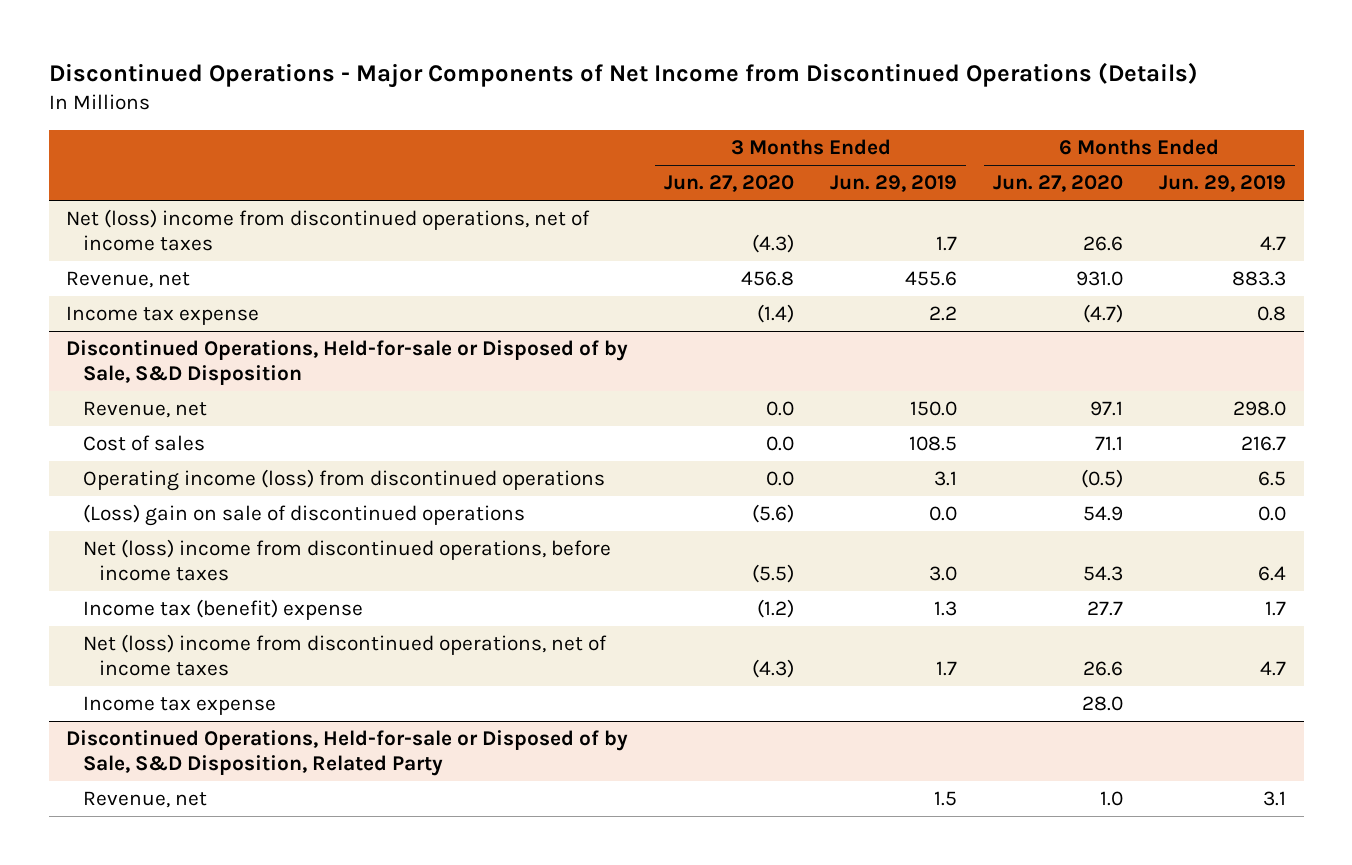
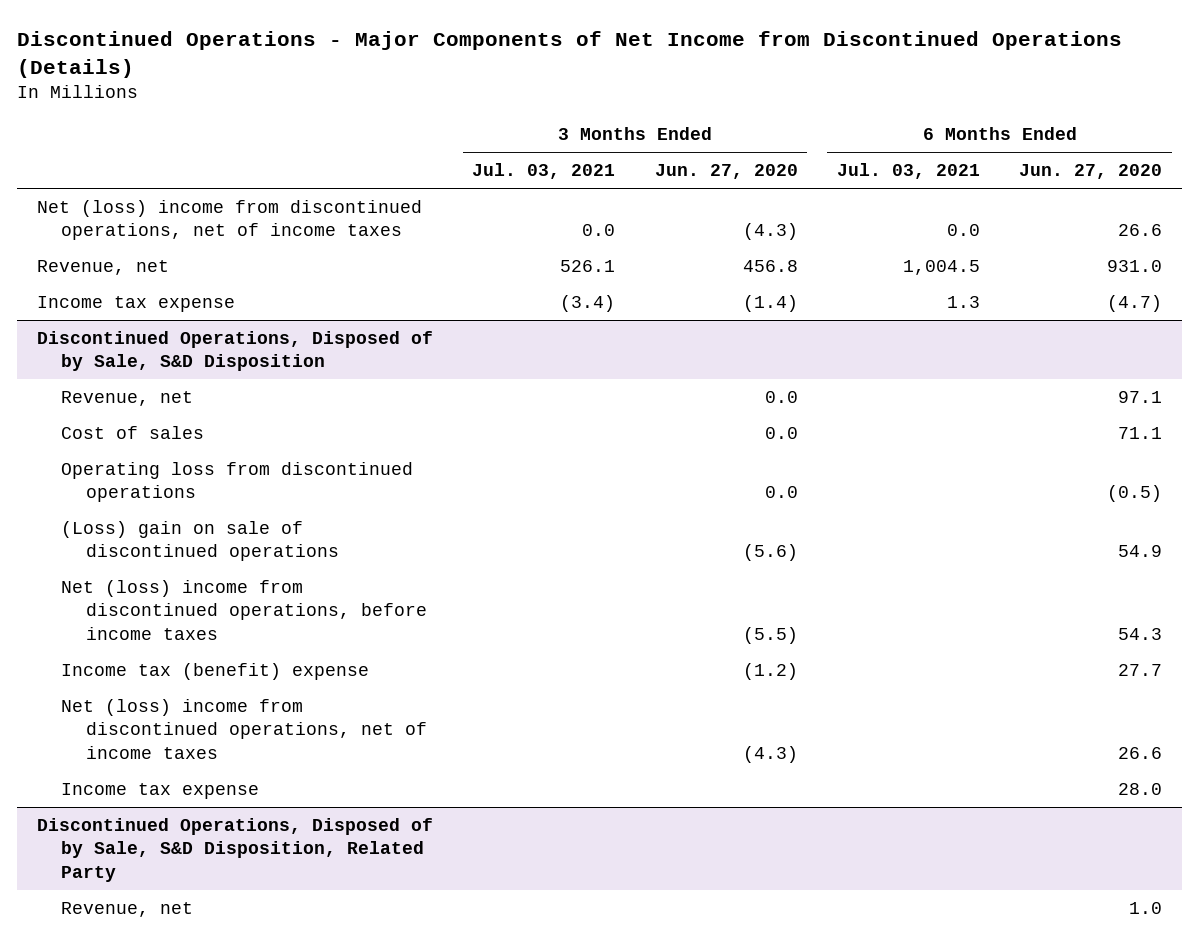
[830,175,958,193] Jun. 29, 2019 -> none
[1158,175,1286,193] Jun. 29, 2019 -> none
none -> [472,163,616,180] Jul. 03, 2021
none -> [836,163,980,180] Jul. 03, 2021
[66,340,629,386] Discontinued Operations, Held-for-sale or Disposed of by Sale, S&D Disposition -> [37,330,434,372] Discontinued Operations, Disposed of by Sale, S&D Disposition
[82,469,605,492] Operating income (loss) from discontinued operations -> [61,461,414,503] Operating loss from discontinued operations
[66,730,629,777] Discontinued Operations, Held-for-sale or Disposed of by Sale, S&D Disposition, Related Party -> [37,817,434,882] Discontinued Operations, Disposed of by Sale, S&D Disposition, Related Party

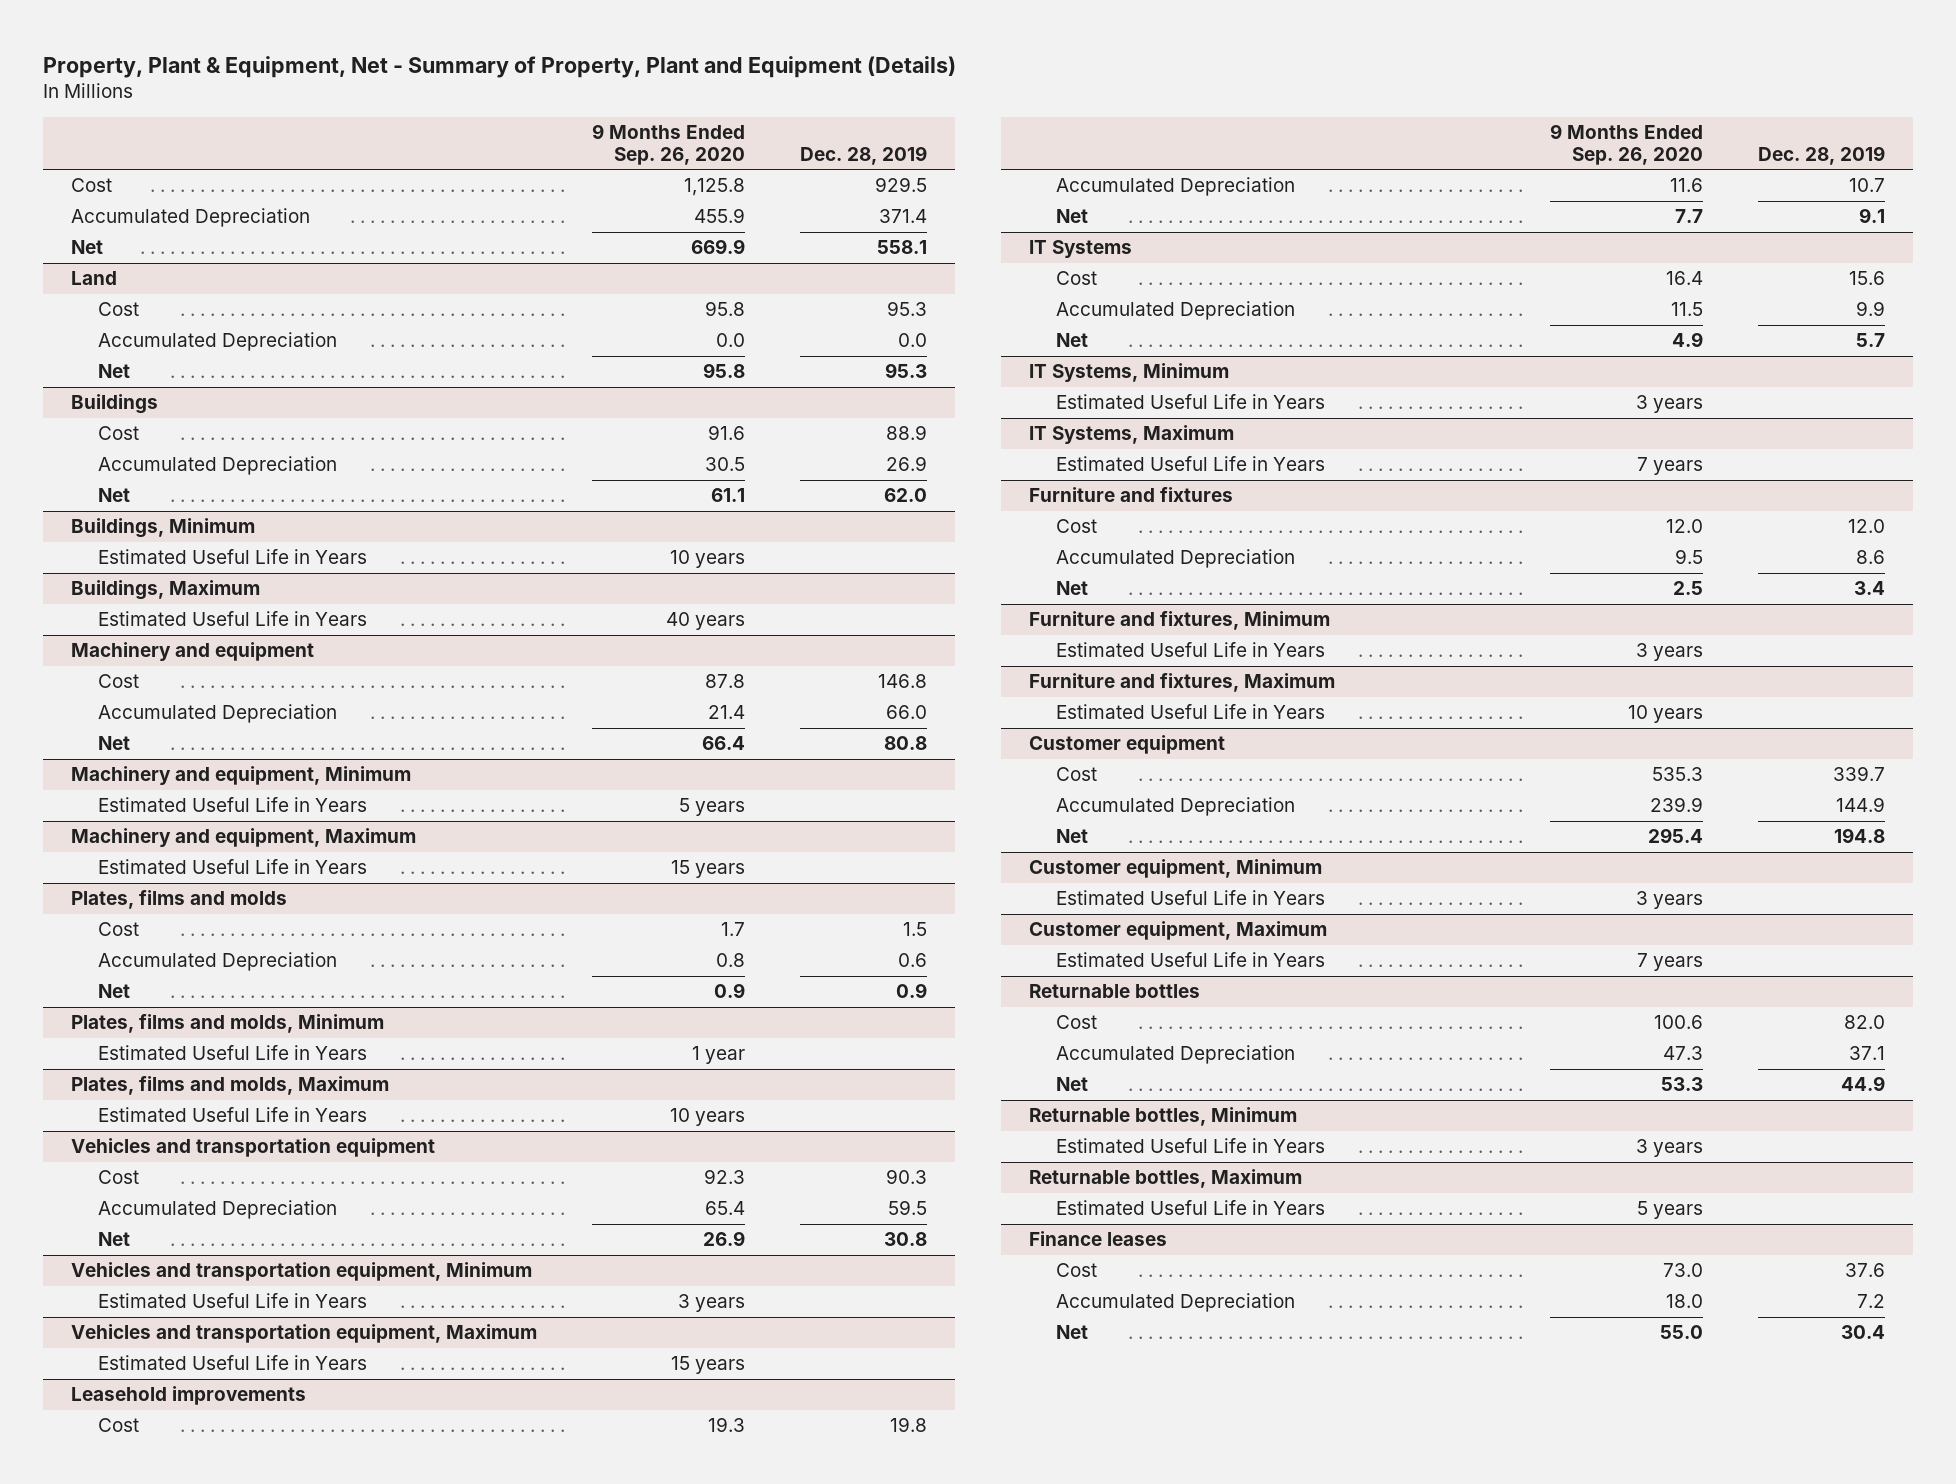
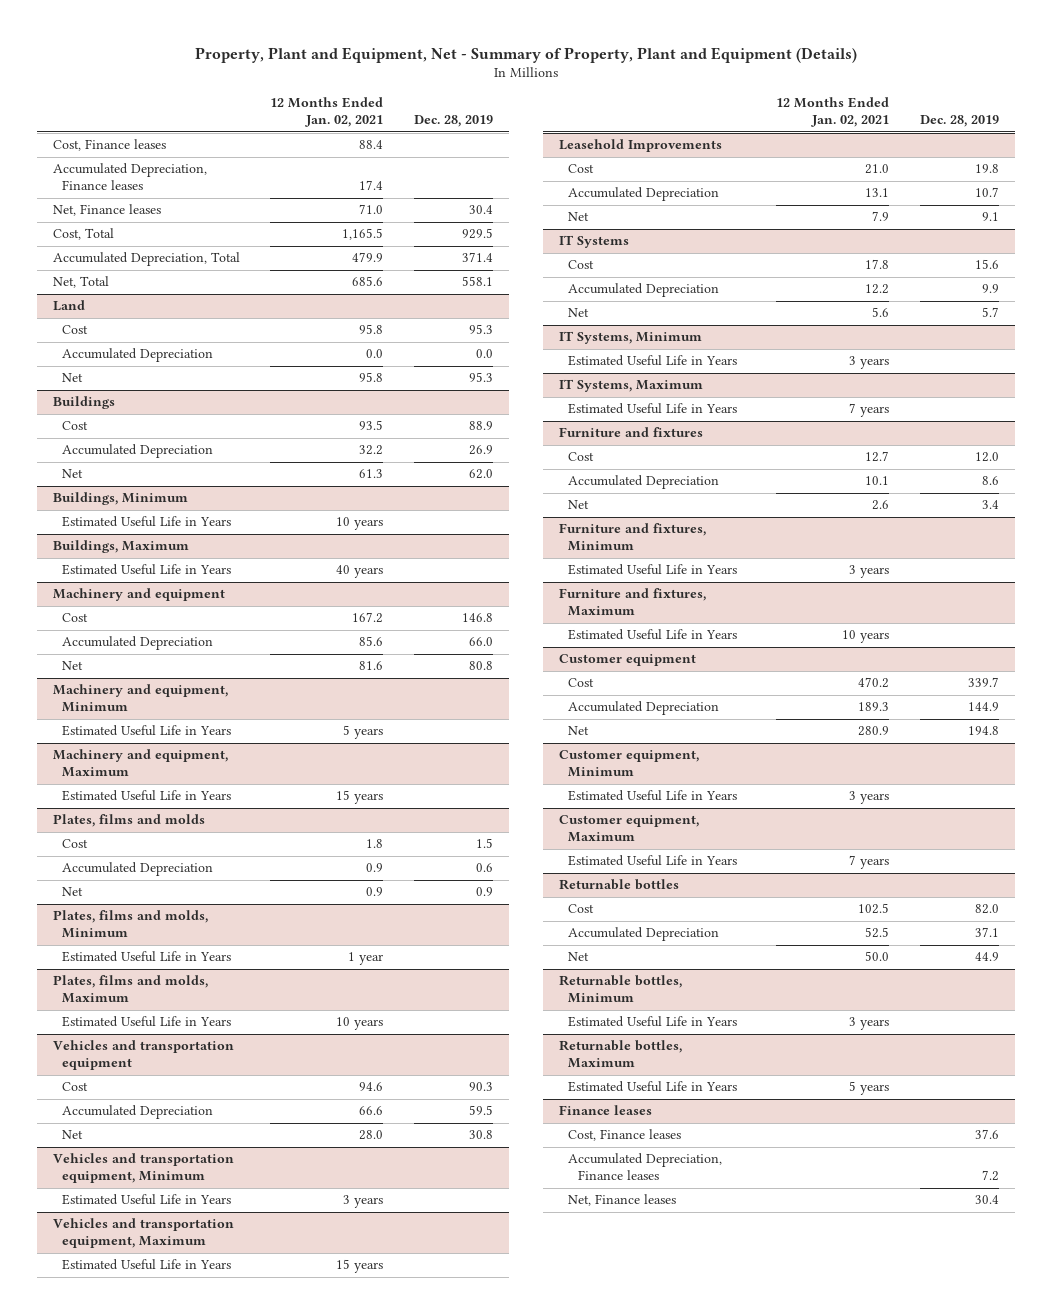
[43,55,957,78] Property, Plant & Equipment, Net - Summary of Property, Plant and Equipment (Details) -> [194,46,857,63] Property, Plant and Equipment, Net - Summary of Property, Plant and Equipment (Details)
[592,123,746,165] 9 Months Ended Sep. 26, 2020 -> none
none -> [270,97,384,128] 12 Months Ended Jan. 02, 2021
none -> [52,139,166,152] Cost, Finance leases
none -> [52,163,207,191] Accumulated Depreciation, Finance leases
none -> [52,204,161,217] Net, Finance leases
[71,178,113,193] Cost -> [52,228,114,241] Cost, Total
[71,208,311,228] Accumulated Depreciation -> [52,252,240,267] Accumulated Depreciation, Total
[71,240,104,255] Net -> [52,276,109,289] Net, Total
[71,1386,307,1406] Leasehold improvements -> [558,139,722,153] Leasehold Improvements
[1055,1325,1088,1340] Net -> none
[1055,1263,1097,1278] Cost -> [568,1129,682,1142] Cost, Finance leases
[1055,1293,1295,1313] Accumulated Depreciation -> [568,1153,723,1181] Accumulated Depreciation, Finance leases
none -> [568,1194,677,1207] Net, Finance leases

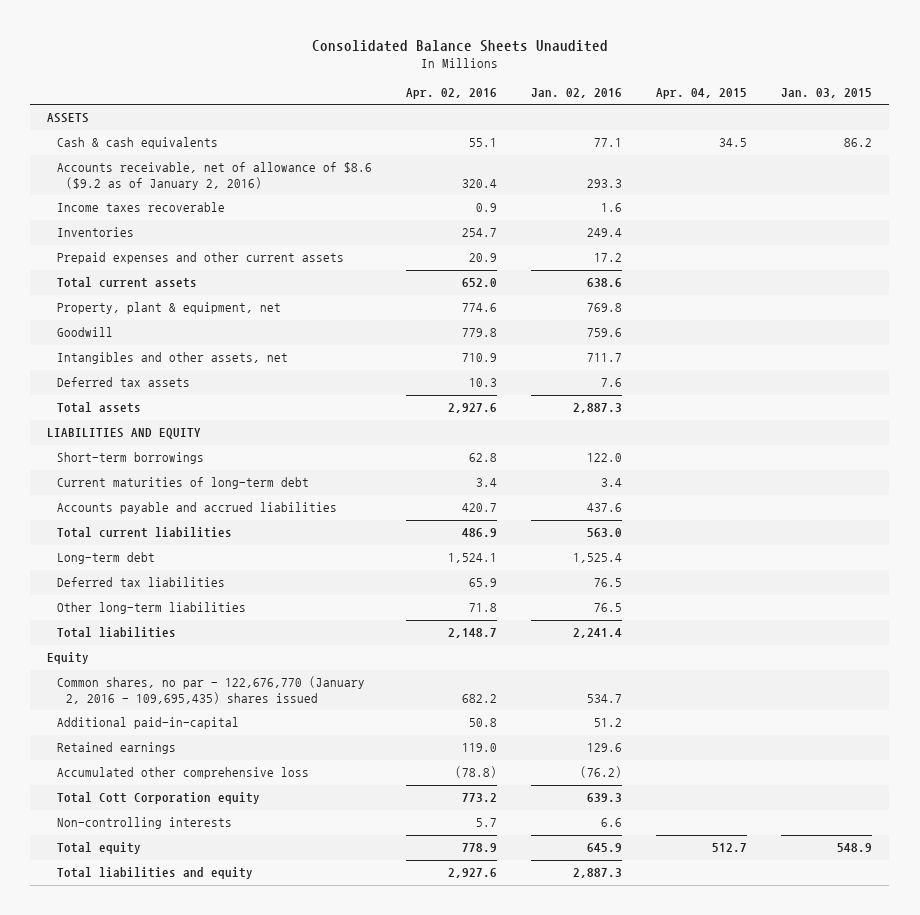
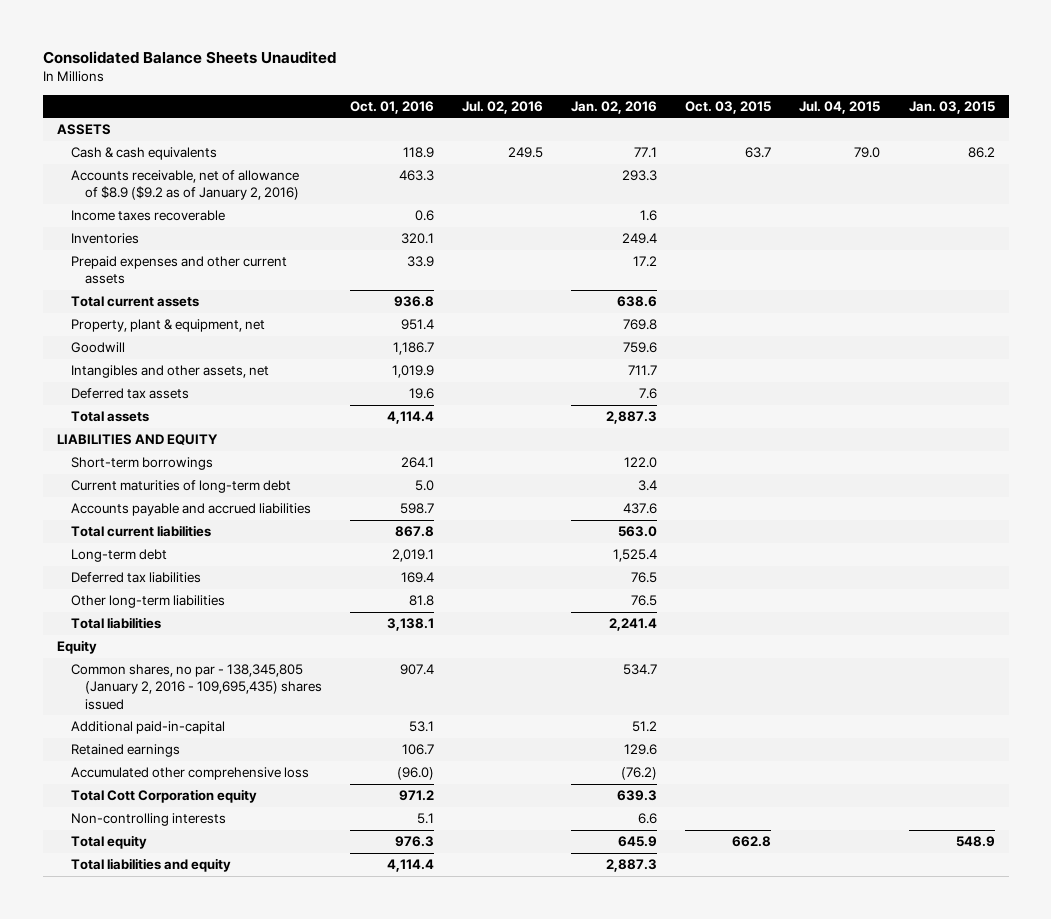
[405,87,497,99] Apr. 02, 2016 -> none
[656,87,748,99] Apr. 04, 2015 -> none
none -> [349,100,434,114] Oct. 01, 2016
none -> [462,100,544,114] Jul. 02, 2016
none -> [685,100,772,114] Oct. 03, 2015
none -> [799,100,881,114] Jul. 04, 2015
[56,162,372,191] Accounts receivable, net of allowance of $8.6 ($9.2 as of January 2, 2016) -> [70,170,299,201] Accounts receivable, net of allowance of $8.9 ($9.2 as of January 2, 2016)
[56,676,365,705] Common shares, no par - 122,676,770 (January 2, 2016 - 109,695,435) shares issued -> [70,664,322,710] Common shares, no par - 138,345,805 (January 2, 2016 - 109,695,435) shares issued

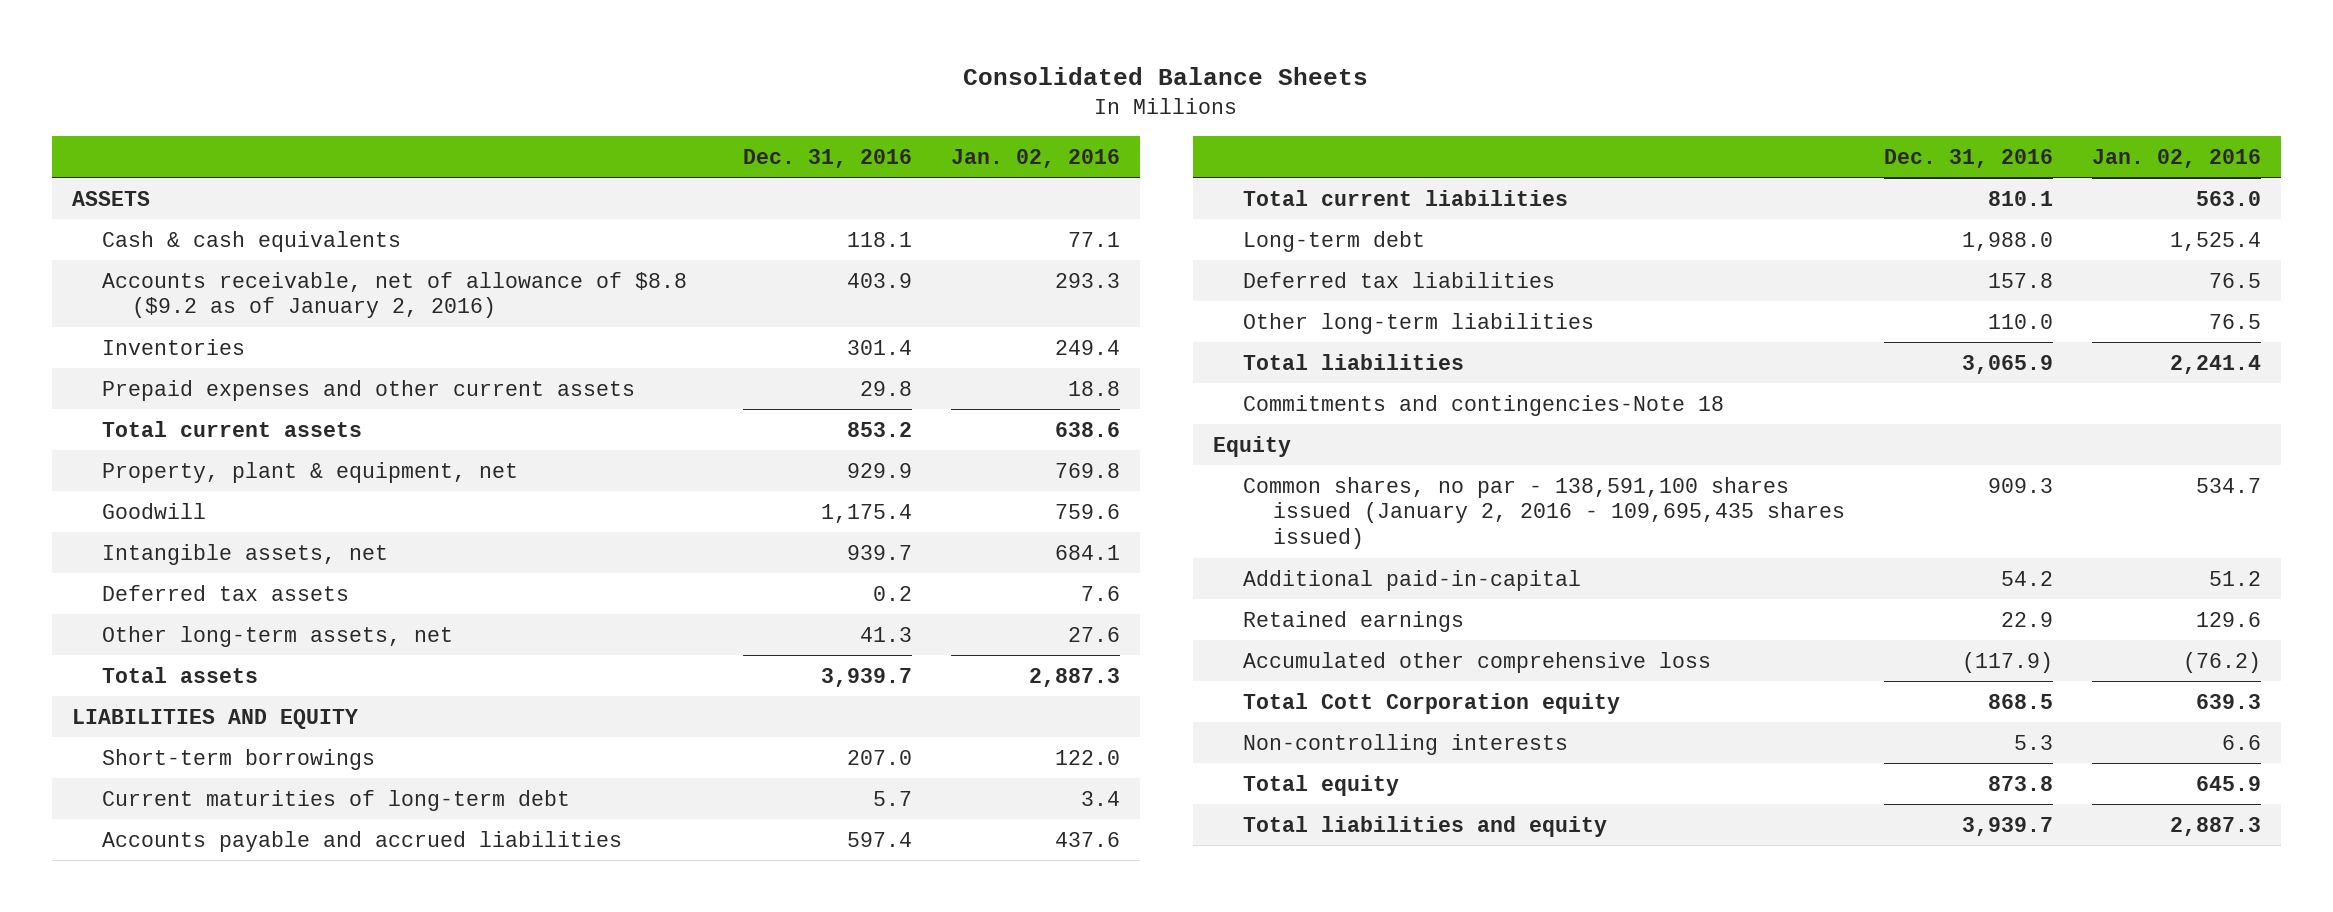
[42,51,336,65] Consolidated Balance Sheets Unaudited -> [963,67,1369,86] Consolidated Balance Sheets
[349,100,434,114] Oct. 01, 2016 -> none
[462,100,544,114] Jul. 02, 2016 -> none
[685,100,772,114] Oct. 03, 2015 -> none
[799,100,881,114] Jul. 04, 2015 -> none
[908,100,995,114] Jan. 03, 2015 -> none
none -> [742,148,912,168] Dec. 31, 2016
[70,210,225,222] Income taxes recoverable -> none
[70,170,299,201] Accounts receivable, net of allowance of $8.9 ($9.2 as of January 2, 2016) -> [101,271,687,319] Accounts receivable, net of allowance of $8.8 ($9.2 as of January 2, 2016)
[633,256,658,268] 17.2 -> [1068,380,1121,396] 18.8
[70,365,269,379] Intangibles and other assets, net -> none
none -> [101,543,388,565] Intangible assets, net
none -> [101,625,453,647] Other long-term assets, net
none -> [1243,394,1725,416] Commitments and contingencies-Note 18
[70,664,322,710] Common shares, no par - 138,345,805 (January 2, 2016 - 109,695,435) shares issued -> [1243,476,1846,549] Common shares, no par - 138,591,100 shares issued (January 2, 2016 - 109,695,435 shares issued)

